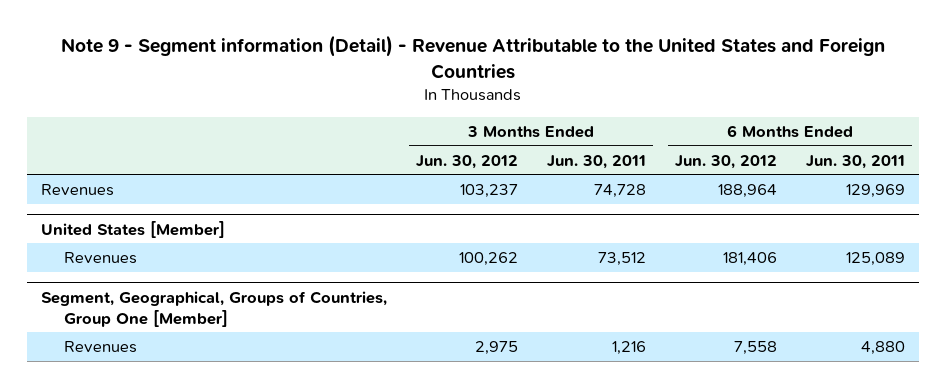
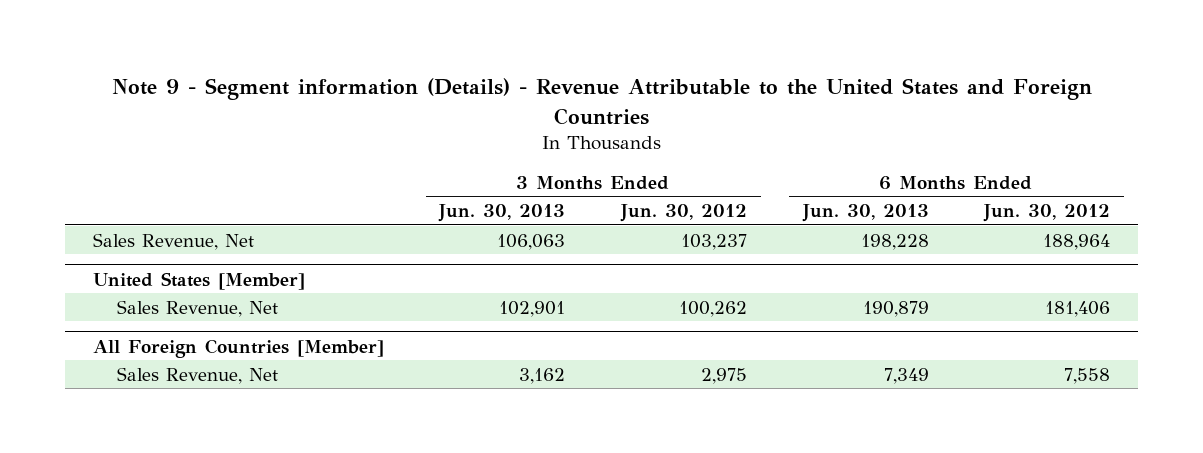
[61,35,886,79] Note 9 - Segment information (Detail) - Revenue Attributable to the United States and Foreign Countries -> [111,78,1092,125] Note 9 - Segment information (Details) - Revenue Attributable to the United States and Foreign Countries
[547,154,647,169] Jun. 30, 2011 -> none
[805,154,905,169] Jun. 30, 2011 -> none
none -> [438,203,566,222] Jun. 30, 2013
none -> [801,203,929,222] Jun. 30, 2013
[41,184,115,197] Revenues -> [92,232,254,250] Sales Revenue, Net
[41,290,388,327] Segment, Geographical, Groups of Countries, Group One [Member] -> none
[64,252,138,265] Revenues -> [117,299,279,317] Sales Revenue, Net
none -> [92,338,384,358] All Foreign Countries [Member]
[64,341,138,354] Revenues -> [117,366,279,384] Sales Revenue, Net

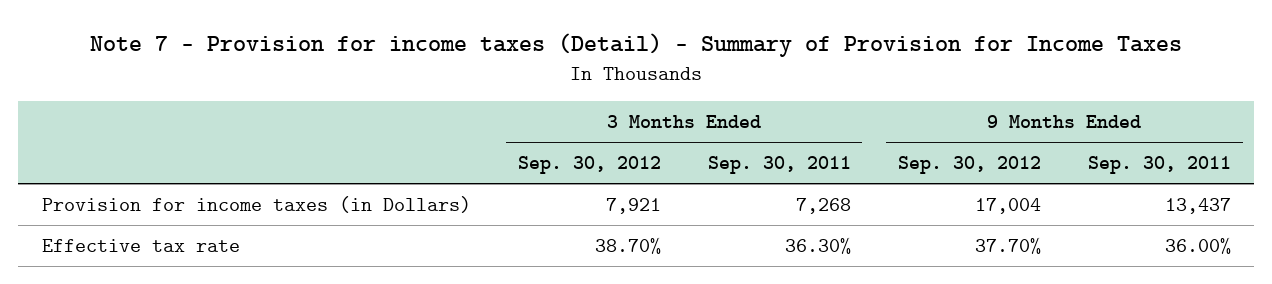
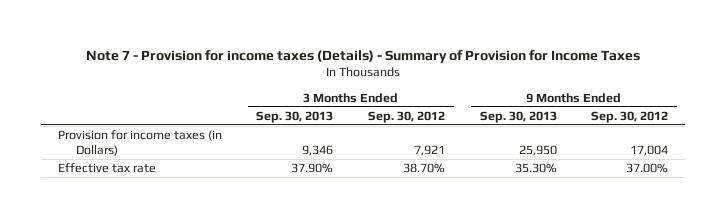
[90,32,1183,57] Note 7 - Provision for income taxes (Detail) - Summary of Provision for Income Taxes -> [86,49,641,63] Note 7 - Provision for income taxes (Details) - Summary of Provision for Income Taxes
[707,156,851,175] Sep. 30, 2011 -> none
[1087,156,1231,175] Sep. 30, 2011 -> none
none -> [256,110,334,123] Sep. 30, 2013
none -> [479,110,557,123] Sep. 30, 2013
[974,237,1041,255] 37.70% -> [626,162,669,173] 37.00%

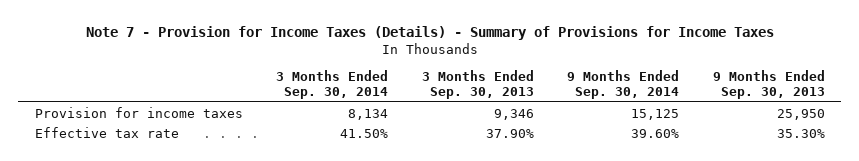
[86,49,641,63] Note 7 - Provision for income taxes (Details) - Summary of Provision for Income Taxes -> [85,25,774,40] Note 7 - Provision for Income Taxes (Details) - Summary of Provisions for Income Taxes
[368,110,446,123] Sep. 30, 2012 -> none
[591,110,669,123] Sep. 30, 2012 -> none
none -> [276,69,389,100] 3 Months Ended Sep. 30, 2014
none -> [567,69,680,100] 9 Months Ended Sep. 30, 2014
[57,129,222,156] Provision for income taxes (in Dollars) -> [34,106,243,118] Provision for income taxes

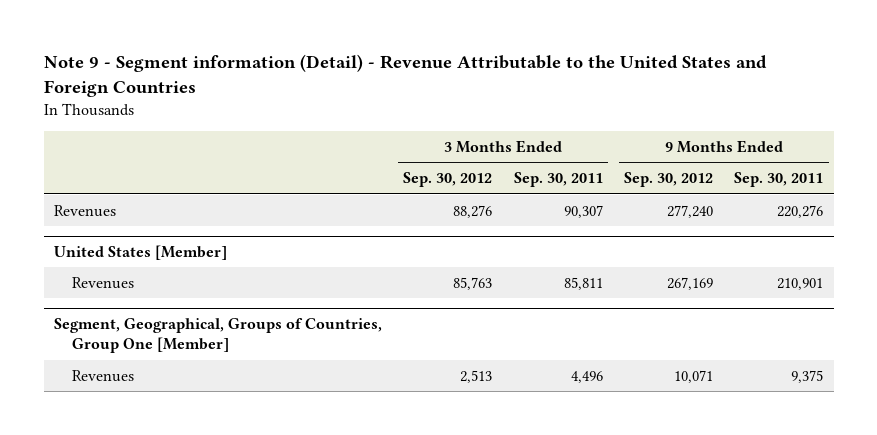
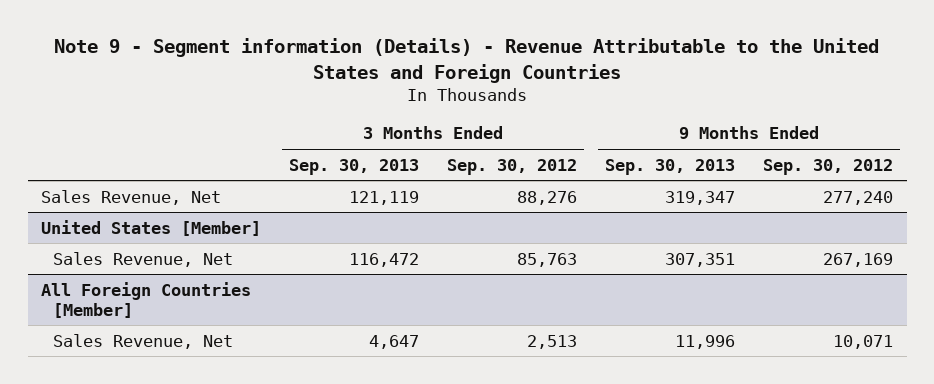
[43,54,767,98] Note 9 - Segment information (Detail) - Revenue Attributable to the United States and Foreign Countries -> [54,38,880,83] Note 9 - Segment information (Details) - Revenue Attributable to the United States and Foreign Countries
[513,172,603,188] Sep. 30, 2011 -> none
[734,172,824,188] Sep. 30, 2011 -> none
none -> [289,158,420,175] Sep. 30, 2013
none -> [604,158,735,175] Sep. 30, 2013
[54,204,117,217] Revenues -> [41,189,222,205] Sales Revenue, Net
[54,317,383,354] Segment, Geographical, Groups of Countries, Group One [Member] -> none
[72,276,135,289] Revenues -> [53,251,234,267] Sales Revenue, Net
none -> [41,281,252,318] All Foreign Countries [Member]
[72,369,135,382] Revenues -> [53,333,234,349] Sales Revenue, Net

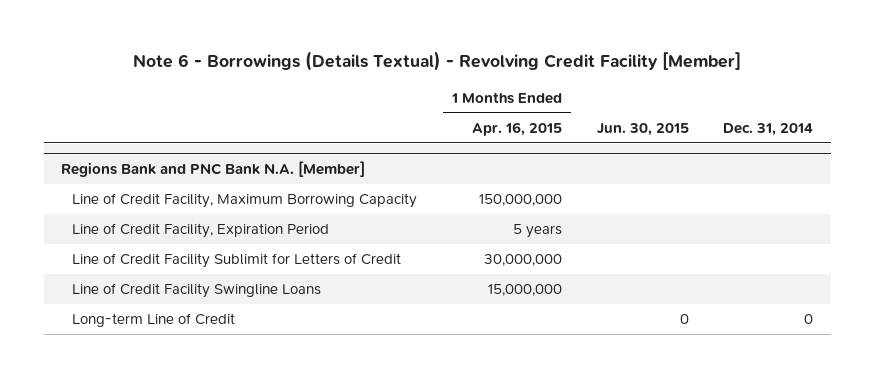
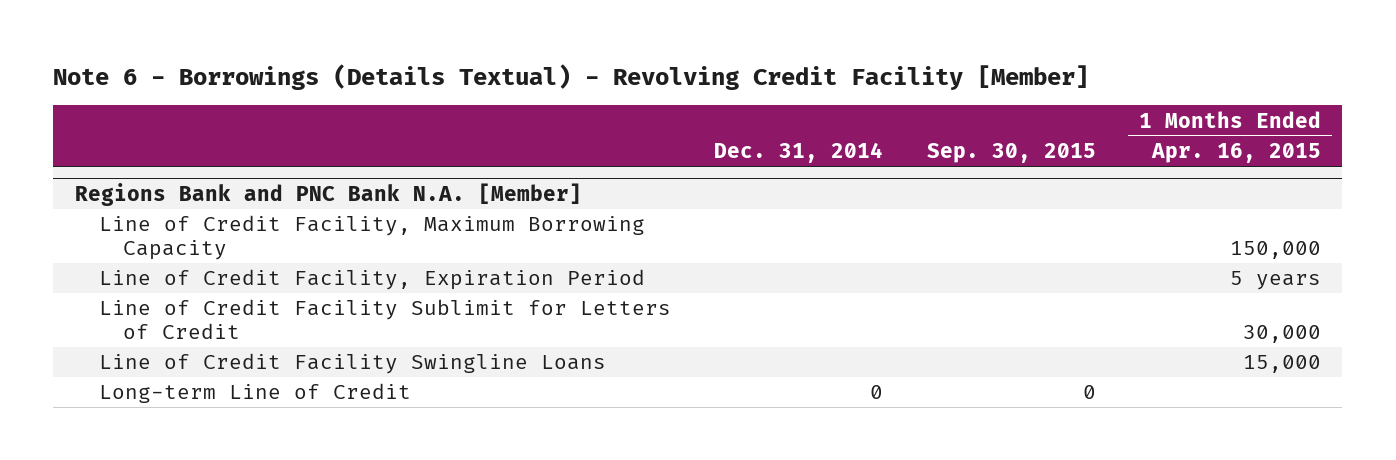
[596,122,689,136] Jun. 30, 2015 -> none
none -> [926,143,1096,164] Sep. 30, 2015
[478,194,562,207] 150,000,000 -> [1229,241,1321,260] 150,000
[483,254,562,267] 30,000,000 -> [1242,325,1321,344] 30,000
[487,284,562,297] 15,000,000 -> [1242,355,1321,374] 15,000

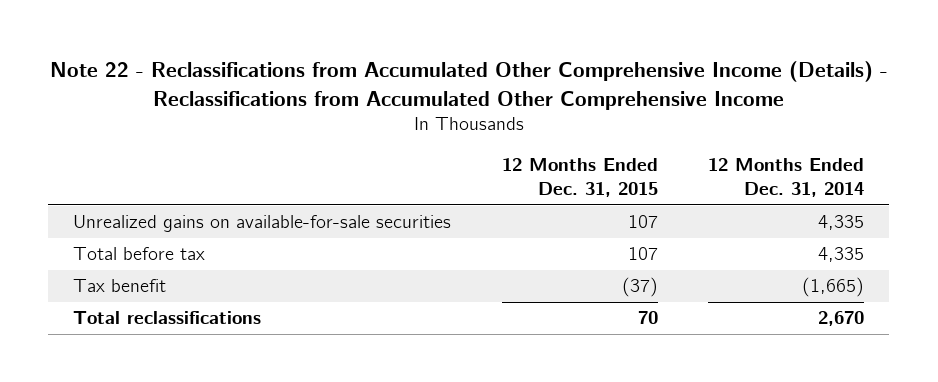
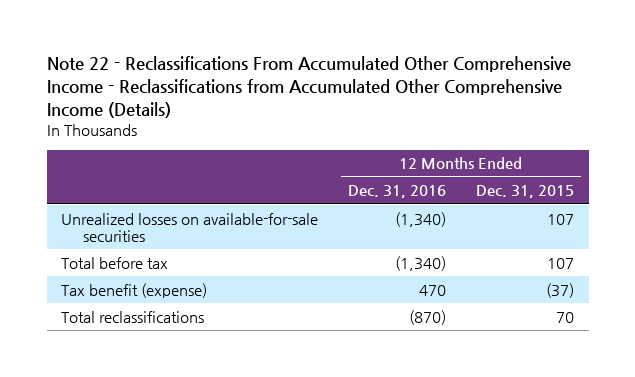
[49,60,888,110] Note 22 - Reclassifications from Accumulated Other Comprehensive Income (Details) - Reclassifications from Accumulated Other Comprehensive Income -> [46,56,571,119] Note 22 - Reclassifications From Accumulated Other Comprehensive Income - Reclassifications from Accumulated Other Comprehensive Income (Details)
[708,158,865,198] 12 Months Ended Dec. 31, 2014 -> none
none -> [348,185,447,199] Dec. 31, 2016
[73,215,452,233] Unrealized gains on available-for-sale securities -> [61,212,319,242] Unrealized losses on available-for-sale securities
[73,279,167,293] Tax benefit -> [61,282,208,298] Tax benefit (expense)

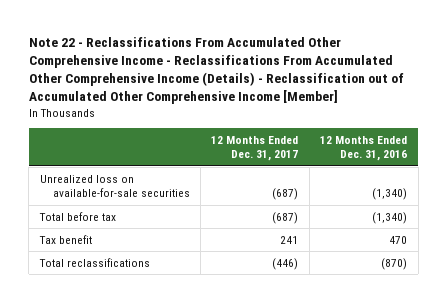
[46,56,571,119] Note 22 - Reclassifications From Accumulated Other Comprehensive Income - Reclassifications from Accumulated Other Comprehensive Income (Details) -> [28,36,404,105] Note 22 - Reclassifications From Accumulated Other Comprehensive Income - Reclassifications From Accumulated Other Comprehensive Income (Details) - Reclassification out of Accumulated Other Comprehensive Income [Member]
[475,185,574,199] Dec. 31, 2015 -> none
none -> [211,136,299,162] 12 Months Ended Dec. 31, 2017
[61,212,319,242] Unrealized losses on available-for-sale securities -> [39,174,190,198] Unrealized loss on available-for-sale securities
[61,282,208,298] Tax benefit (expense) -> [38,234,92,244] Tax benefit

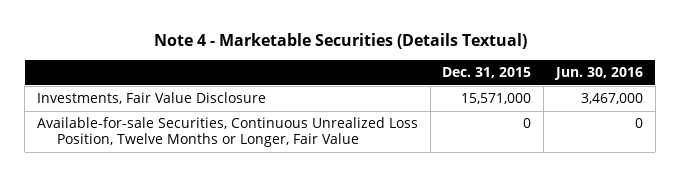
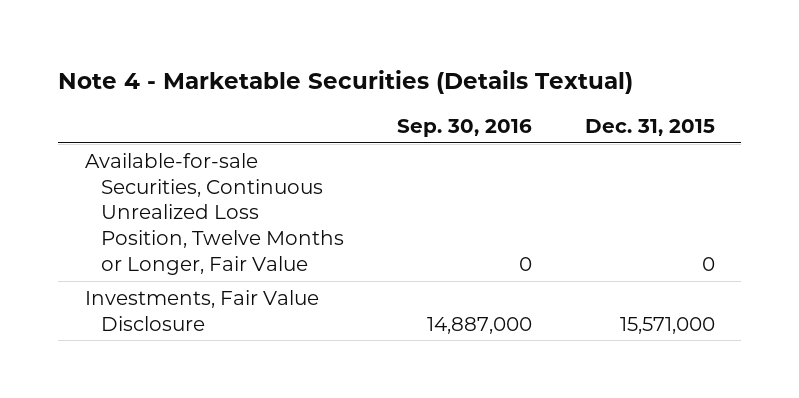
[553,66,643,80] Jun. 30, 2016 -> none
none -> [396,119,532,138] Sep. 30, 2016
[36,92,266,105] Investments, Fair Value Disclosure -> [84,289,319,331] Investments, Fair Value Disclosure

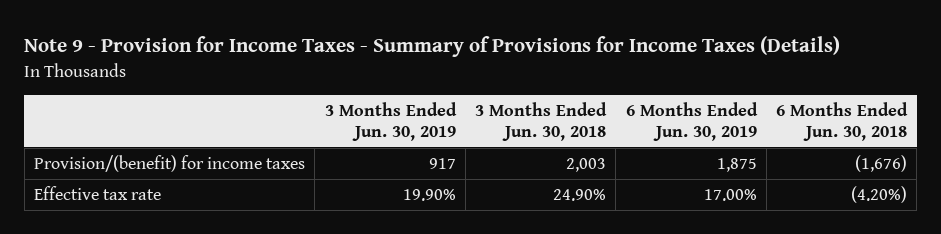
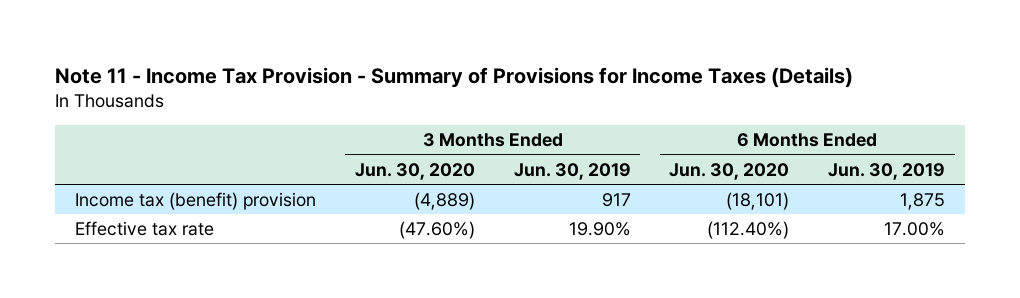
[24,36,841,58] Note 9 - Provision for Income Taxes - Summary of Provisions for Income Taxes (Details) -> [55,67,854,89] Note 11 - Income Tax Provision - Summary of Provisions for Income Taxes (Details)
[475,101,608,141] 3 Months Ended Jun. 30, 2018 -> none
[776,101,909,141] 6 Months Ended Jun. 30, 2018 -> none
none -> [354,162,475,180] Jun. 30, 2020
none -> [669,162,790,180] Jun. 30, 2020
[34,155,306,173] Provision/(benefit) for income taxes -> [74,192,316,211] Income tax (benefit) provision

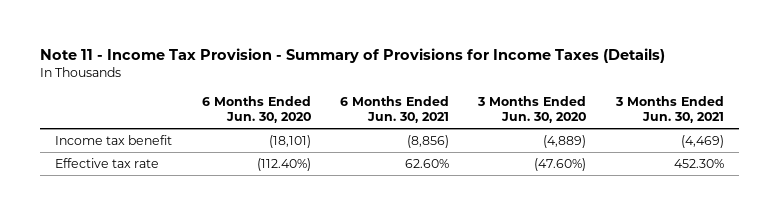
[513,162,631,180] Jun. 30, 2019 -> none
[828,162,946,180] Jun. 30, 2019 -> none
none -> [340,95,450,124] 6 Months Ended Jun. 30, 2021
none -> [614,95,724,124] 3 Months Ended Jun. 30, 2021
[74,192,316,211] Income tax (benefit) provision -> [55,134,173,145] Income tax benefit

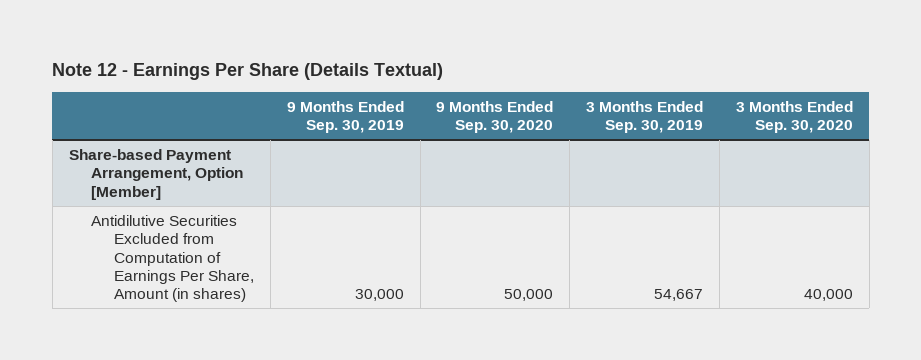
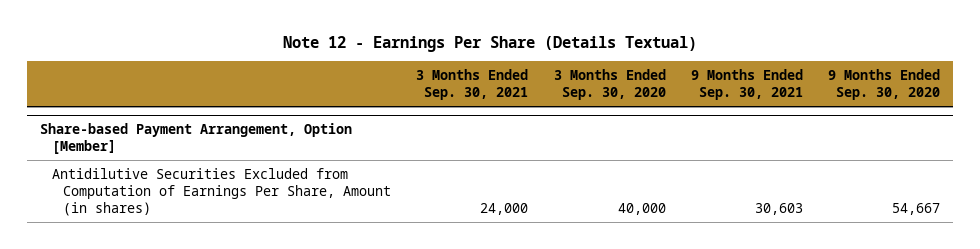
[286,100,404,134] 9 Months Ended Sep. 30, 2019 -> none
[586,100,704,134] 3 Months Ended Sep. 30, 2019 -> none
none -> [416,69,529,101] 3 Months Ended Sep. 30, 2021
none -> [690,69,803,101] 9 Months Ended Sep. 30, 2021
[504,289,554,302] 50,000 -> [892,202,941,215] 54,667

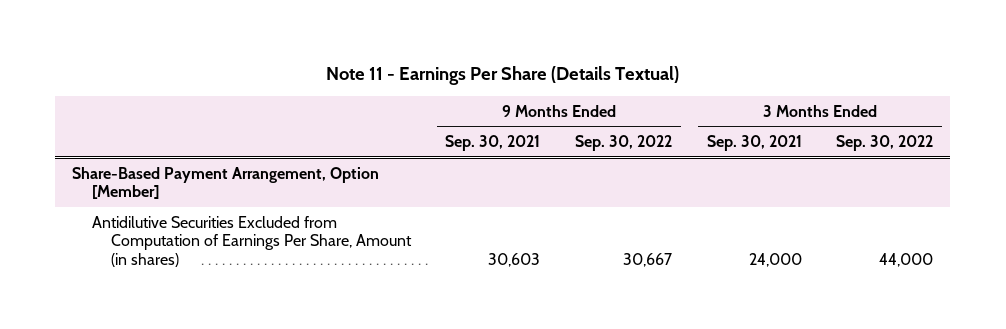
[283,36,698,53] Note 12 - Earnings Per Share (Details Textual) -> [325,66,679,86] Note 11 - Earnings Per Share (Details Textual)
[553,69,666,101] 3 Months Ended Sep. 30, 2020 -> none
[828,69,941,101] 9 Months Ended Sep. 30, 2020 -> none
none -> [574,135,672,152] Sep. 30, 2022
none -> [836,135,934,152] Sep. 30, 2022
[40,123,353,155] Share-based Payment Arrangement, Option [Member] -> [72,166,380,200] Share-Based Payment Arrangement, Option [Member]

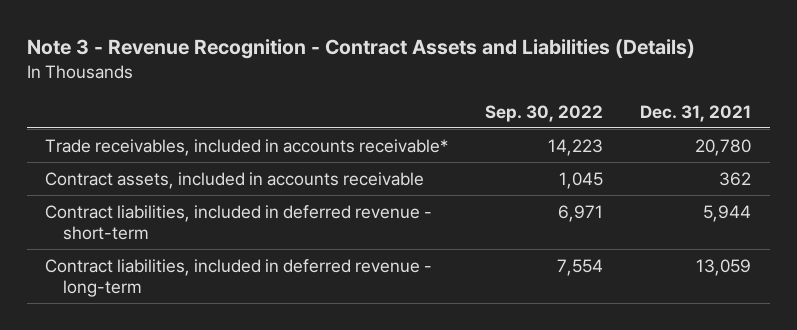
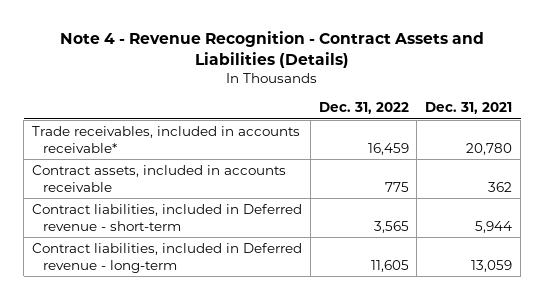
[26,39,695,60] Note 3 - Revenue Recognition - Contract Assets and Liabilities (Details) -> [60,31,485,69] Note 4 - Revenue Recognition - Contract Assets and Liabilities (Details)
[485,104,604,122] Sep. 30, 2022 -> none
none -> [318,102,409,115] Dec. 31, 2022
[45,204,433,240] Contract liabilities, included in deferred revenue - short-term -> [31,203,302,231] Contract liabilities, included in Deferred revenue - short-term
[45,258,433,297] Contract liabilities, included in deferred revenue - long-term -> [31,242,302,273] Contract liabilities, included in Deferred revenue - long-term

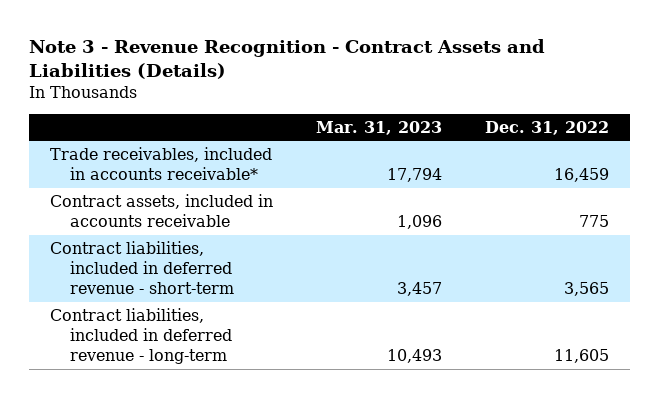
[60,31,485,69] Note 4 - Revenue Recognition - Contract Assets and Liabilities (Details) -> [28,38,545,80] Note 3 - Revenue Recognition - Contract Assets and Liabilities (Details)
[425,102,513,115] Dec. 31, 2021 -> none
none -> [316,120,443,135] Mar. 31, 2023
[31,203,302,231] Contract liabilities, included in Deferred revenue - short-term -> [50,240,234,295] Contract liabilities, included in deferred revenue - short-term
[31,242,302,273] Contract liabilities, included in Deferred revenue - long-term -> [50,307,232,365] Contract liabilities, included in deferred revenue - long-term

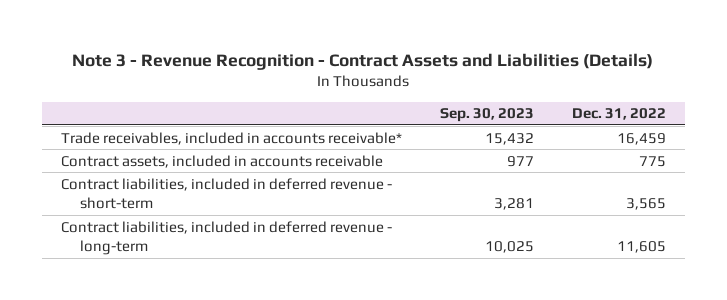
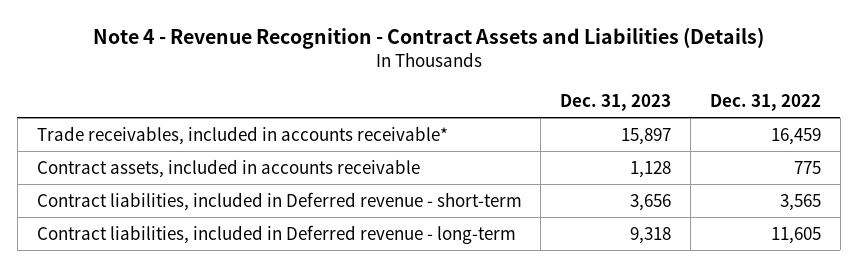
[72,52,654,70] Note 3 - Revenue Recognition - Contract Assets and Liabilities (Details) -> [92,26,764,49] Note 4 - Revenue Recognition - Contract Assets and Liabilities (Details)
[439,108,534,123] Sep. 30, 2023 -> none
none -> [560,93,672,111] Dec. 31, 2023
[61,177,393,210] Contract liabilities, included in deferred revenue - short-term -> [36,191,522,211] Contract liabilities, included in Deferred revenue - short-term
[61,220,393,256] Contract liabilities, included in deferred revenue - long-term -> [36,224,516,244] Contract liabilities, included in Deferred revenue - long-term

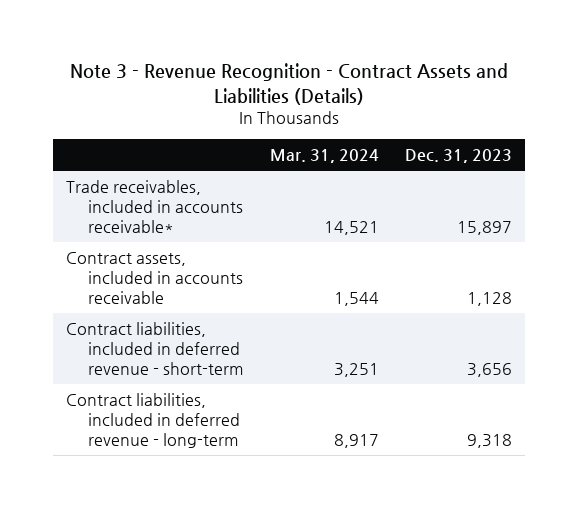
[92,26,764,49] Note 4 - Revenue Recognition - Contract Assets and Liabilities (Details) -> [70,63,509,105] Note 3 - Revenue Recognition - Contract Assets and Liabilities (Details)
[709,93,821,111] Dec. 31, 2022 -> none
none -> [269,149,379,164] Mar. 31, 2024
[36,191,522,211] Contract liabilities, included in Deferred revenue - short-term -> [66,322,244,375] Contract liabilities, included in deferred revenue - short-term
[36,224,516,244] Contract liabilities, included in Deferred revenue - long-term -> [66,393,240,448] Contract liabilities, included in deferred revenue - long-term

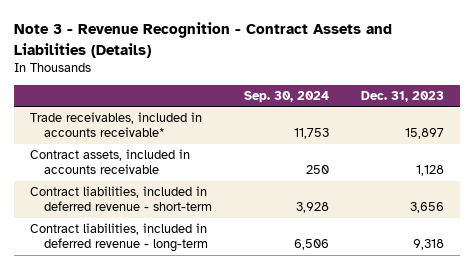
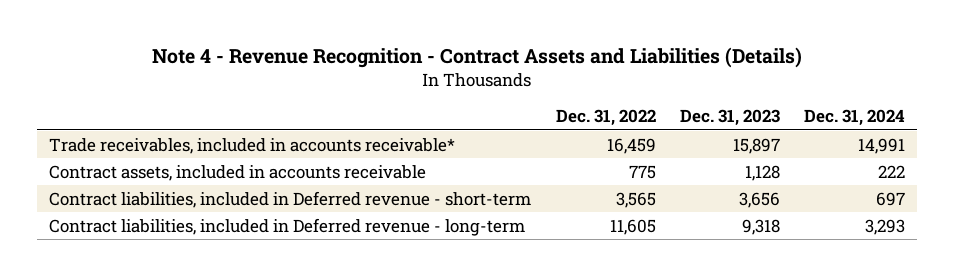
[14,22,393,58] Note 3 - Revenue Recognition - Contract Assets and Liabilities (Details) -> [152,47,803,69] Note 4 - Revenue Recognition - Contract Assets and Liabilities (Details)
[244,91,330,103] Sep. 30, 2024 -> none
none -> [555,109,656,127] Dec. 31, 2022
none -> [804,109,906,127] Dec. 31, 2024
[30,186,213,212] Contract liabilities, included in deferred revenue - short-term -> [49,190,532,208] Contract liabilities, included in Deferred revenue - short-term
[30,223,209,253] Contract liabilities, included in deferred revenue - long-term -> [49,217,526,236] Contract liabilities, included in Deferred revenue - long-term

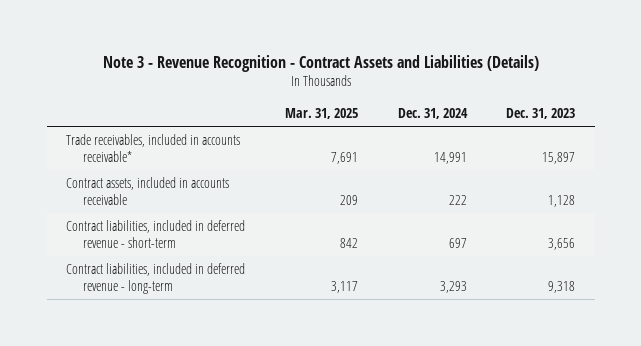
[152,47,803,69] Note 4 - Revenue Recognition - Contract Assets and Liabilities (Details) -> [102,54,539,72] Note 3 - Revenue Recognition - Contract Assets and Liabilities (Details)
[555,109,656,127] Dec. 31, 2022 -> none
none -> [284,107,358,119] Mar. 31, 2025
[49,190,532,208] Contract liabilities, included in Deferred revenue - short-term -> [66,220,246,248] Contract liabilities, included in deferred revenue - short-term
[49,217,526,236] Contract liabilities, included in Deferred revenue - long-term -> [66,263,246,294] Contract liabilities, included in deferred revenue - long-term

